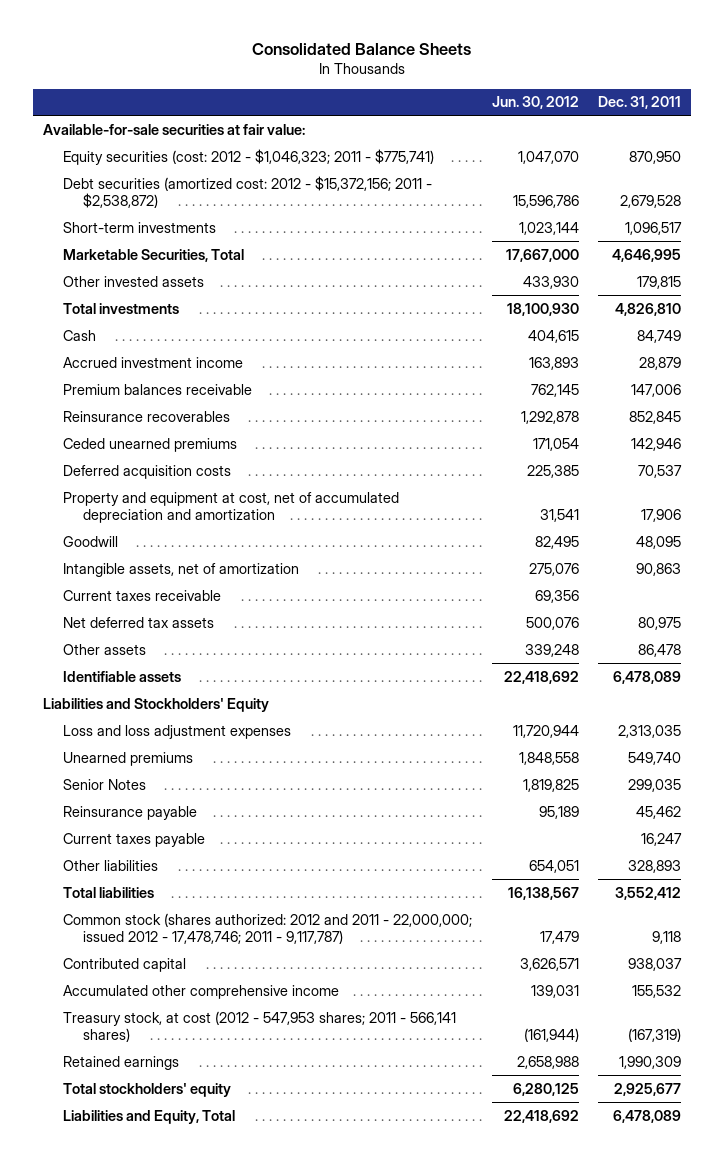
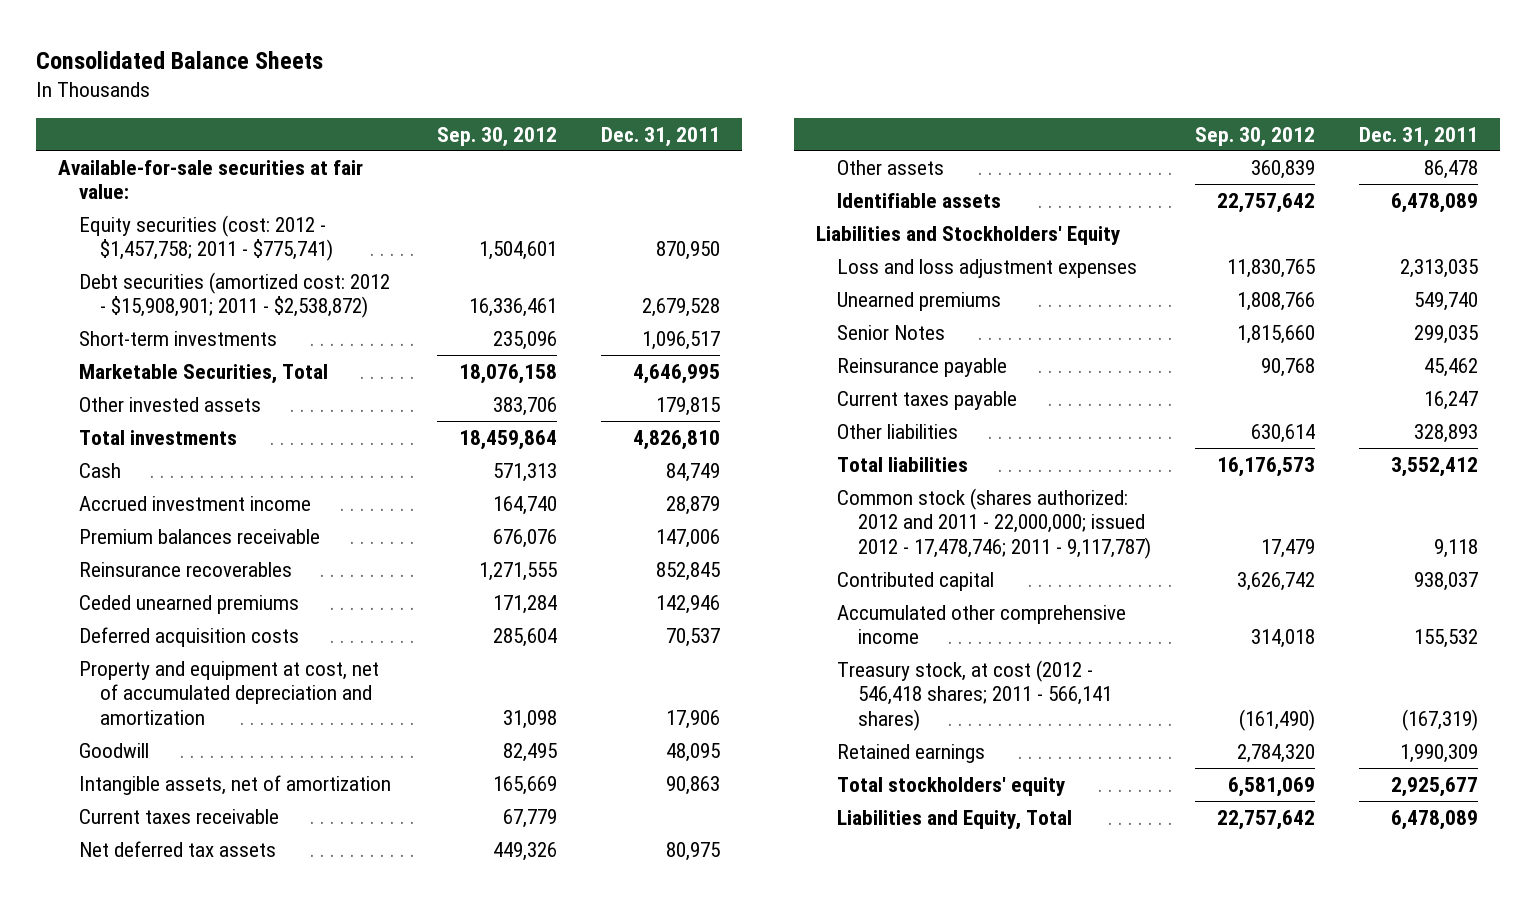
[491,96,579,110] Jun. 30, 2012 -> none
none -> [436,126,557,147] Sep. 30, 2012
[62,148,434,165] Equity securities (cost: 2012 - $1,046,323; 2011 - $775,741) -> [78,214,333,262] Equity securities (cost: 2012 - $1,457,758; 2011 - $775,741)
[62,175,432,209] Debt securities (amortized cost: 2012 - $15,372,156; 2011 - $2,538,872) -> [78,271,390,319] Debt securities (amortized cost: 2012 - $15,908,901; 2011 - $2,538,872)
[62,1010,456,1043] Treasury stock, at cost (2012 - 547,953 shares; 2011 - 566,141 shares) -> [837,659,1113,731] Treasury stock, at cost (2012 - 546,418 shares; 2011 - 566,141 shares)

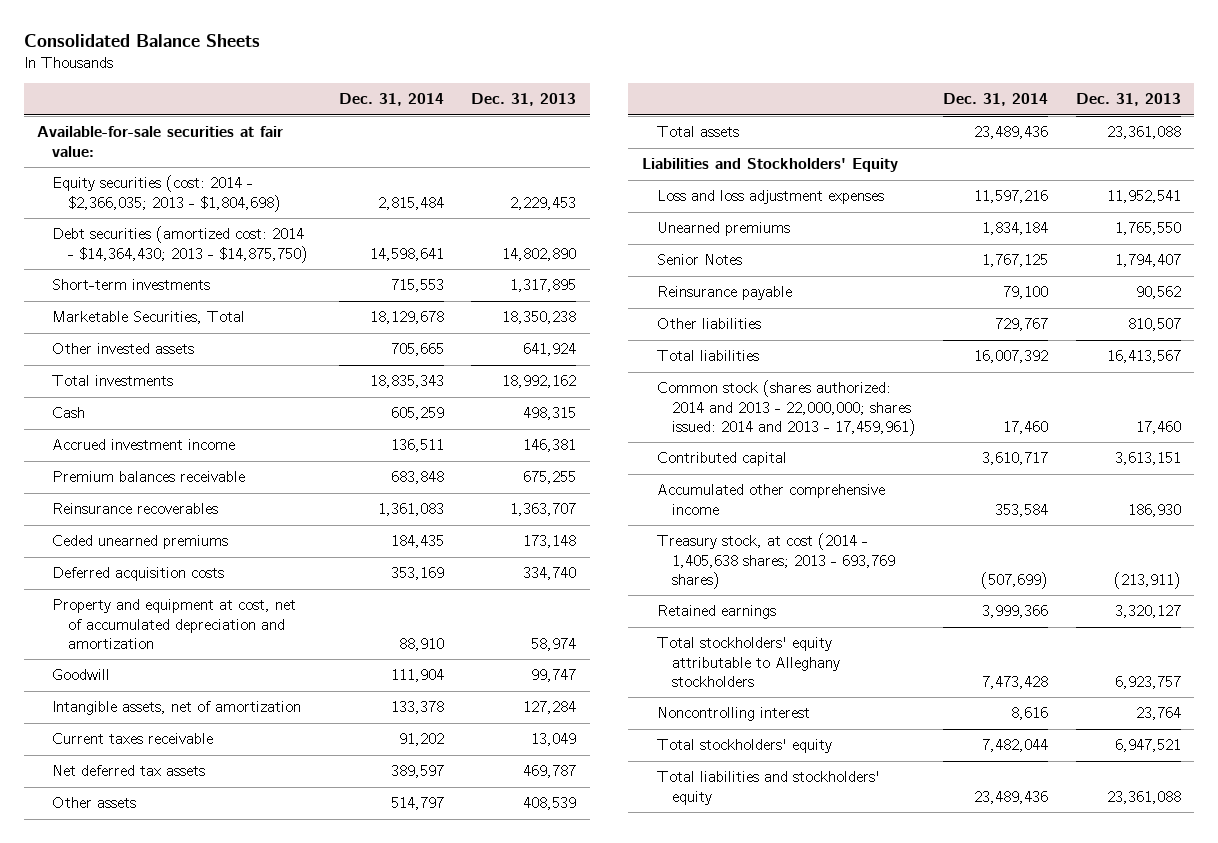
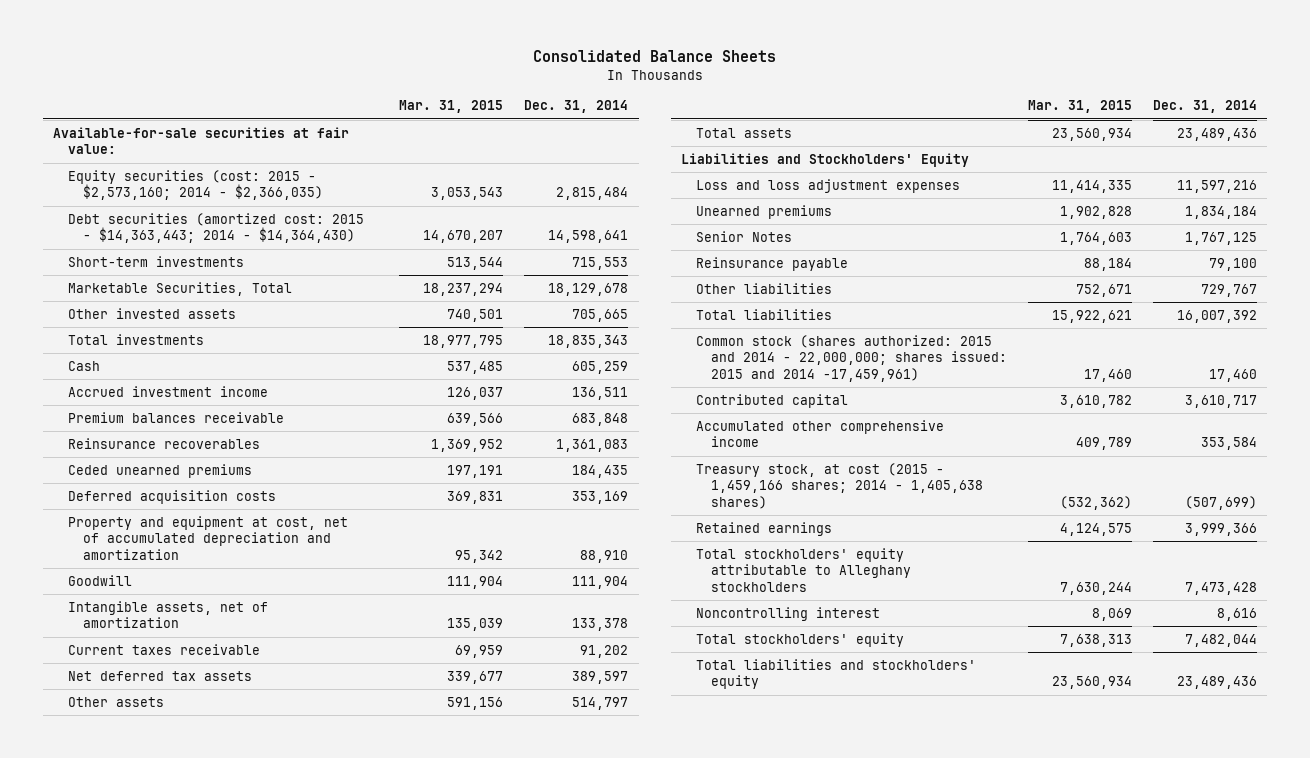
[471,93,577,107] Dec. 31, 2013 -> none
none -> [399,100,504,114] Mar. 31, 2015
[52,175,281,212] Equity securities (cost: 2014 - $2,366,035; 2013 - $1,804,698) -> [67,169,323,201] Equity securities (cost: 2015 - $2,573,160; 2014 - $2,366,035)
[52,226,308,263] Debt securities (amortized cost: 2014 - $14,364,430; 2013 - $14,875,750) -> [67,212,364,244] Debt securities (amortized cost: 2015 - $14,363,443; 2014 - $14,364,430)
[656,380,917,436] Common stock (shares authorized: 2014 and 2013 - 22,000,000; shares issued: 2014 and 2013 - 17,459,961) -> [696,334,1007,382] Common stock (shares authorized: 2015 and 2014 - 22,000,000; shares issued: 2015 and 2014 -17,459,961)
[656,533,896,589] Treasury stock, at cost (2014 - 1,405,638 shares; 2013 - 693,769 shares) -> [696,462,983,509] Treasury stock, at cost (2015 - 1,459,166 shares; 2014 - 1,405,638 shares)

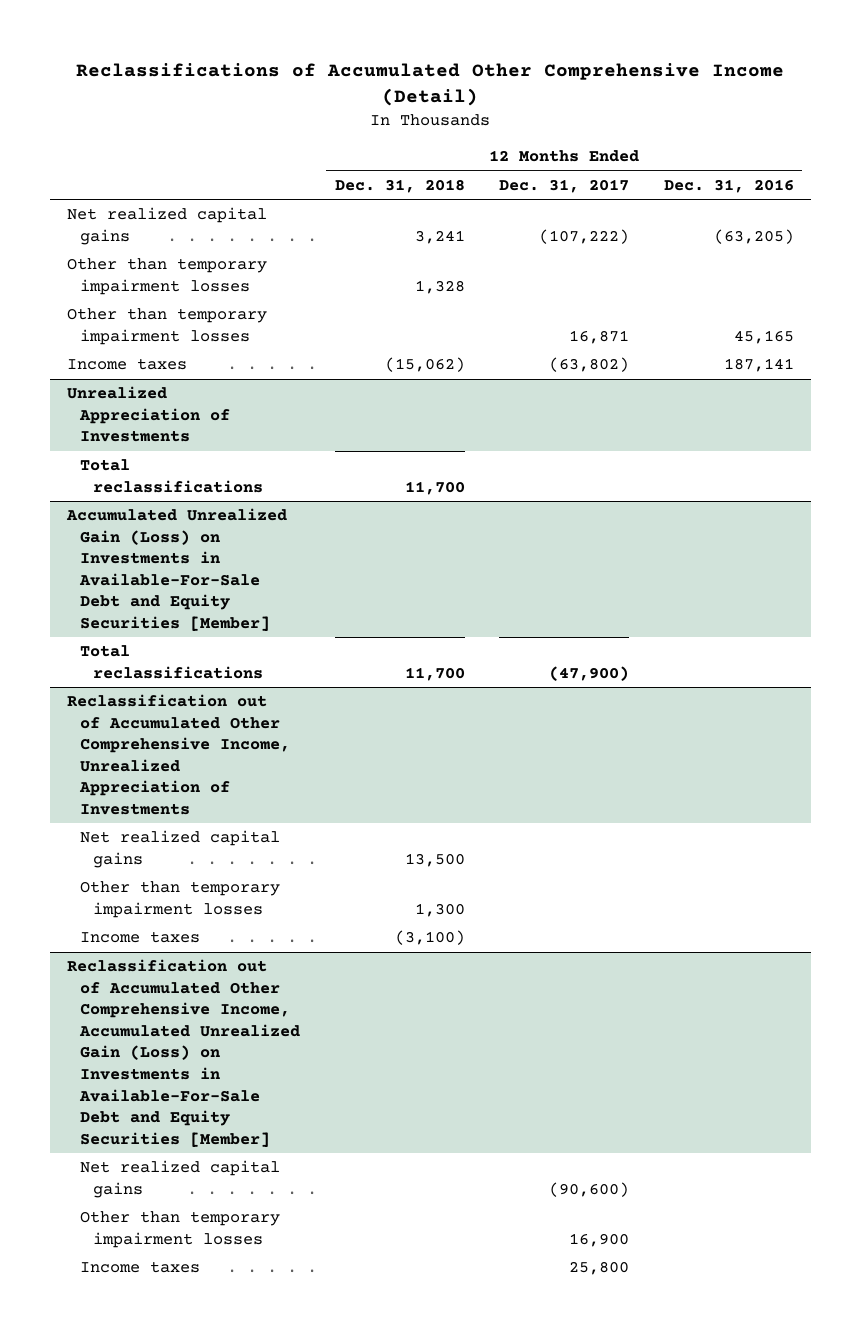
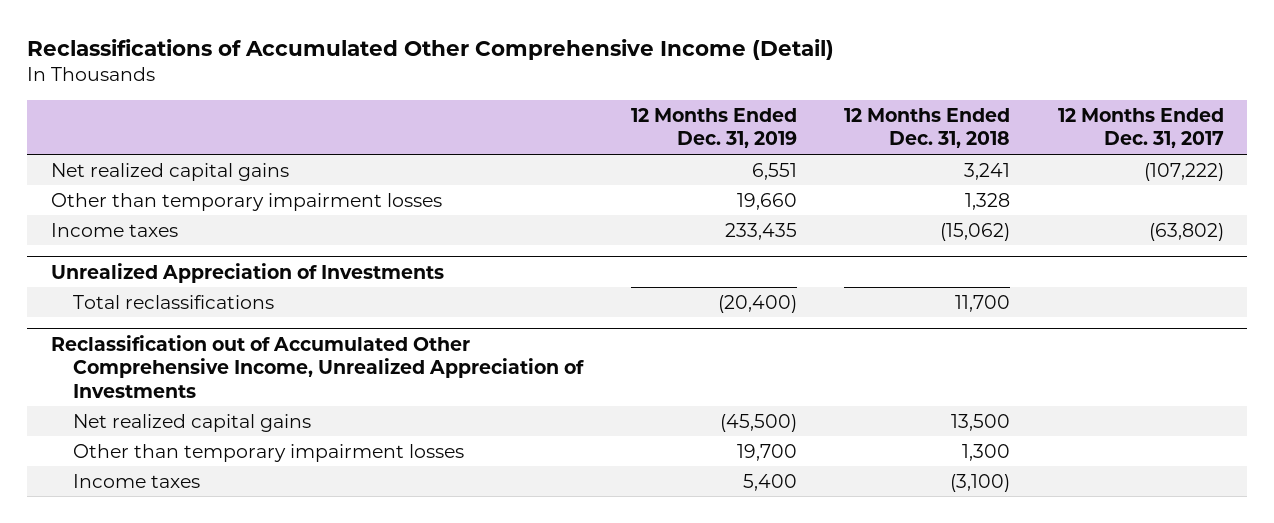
[663,178,794,193] Dec. 31, 2016 -> none
none -> [630,107,797,149] 12 Months Ended Dec. 31, 2019
[67,308,268,345] Other than temporary impairment losses -> none
[66,508,288,631] Accumulated Unrealized Gain (Loss) on Investments in Available-For-Sale Debt and Equity Securities [Member] -> none
[80,645,263,679] Total reclassifications -> none
[67,959,301,1147] Reclassification out of Accumulated Other Comprehensive Income, Accumulated Unrealized Gain (Loss) on Investments in Available-For-Sale Debt and Equity Securities [Member] -> none
[80,1160,281,1198] Net realized capital gains -> none
[80,1211,281,1248] Other than temporary impairment losses -> none
[80,1261,201,1274] Income taxes -> none

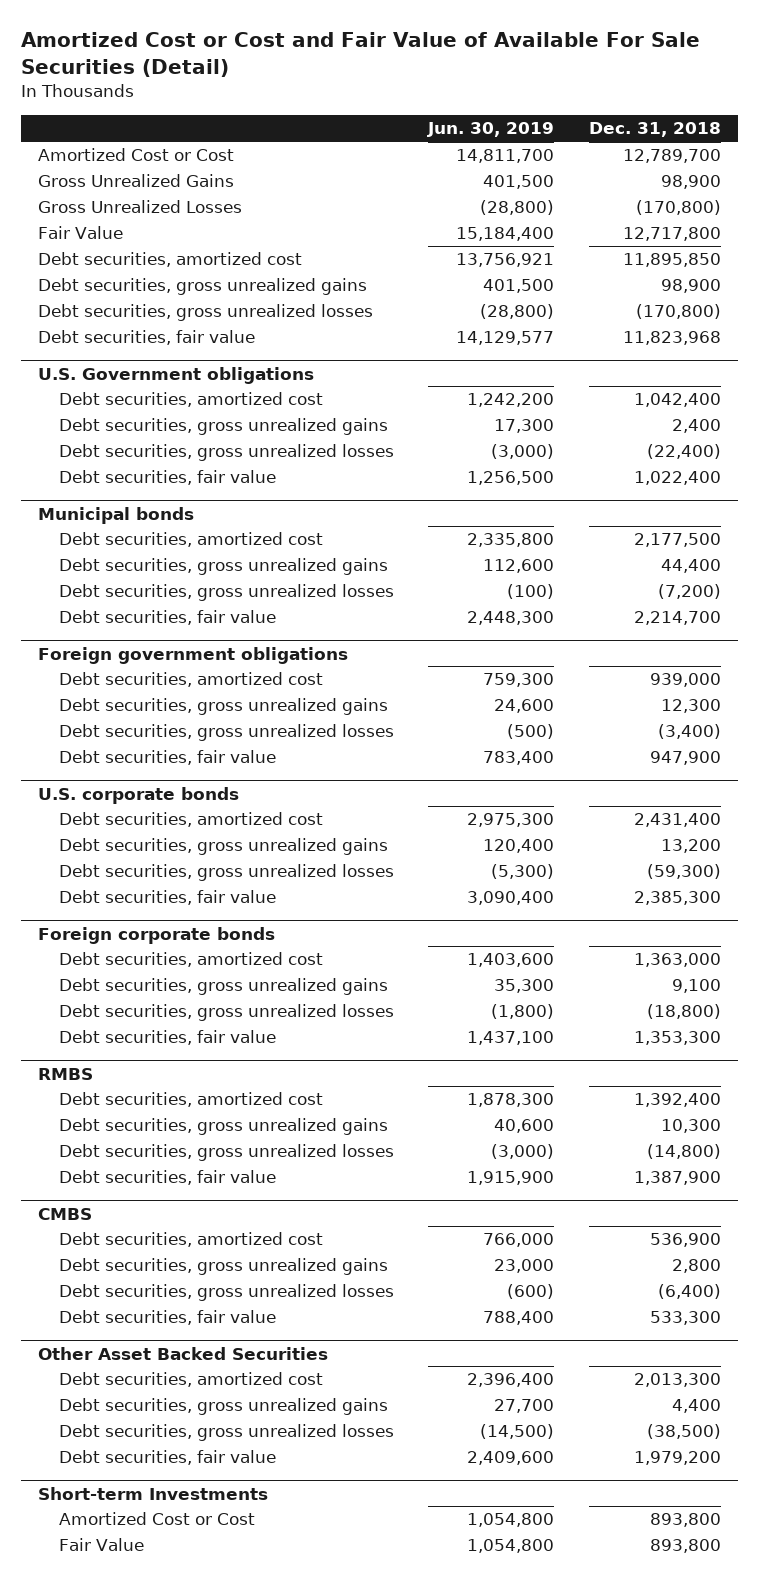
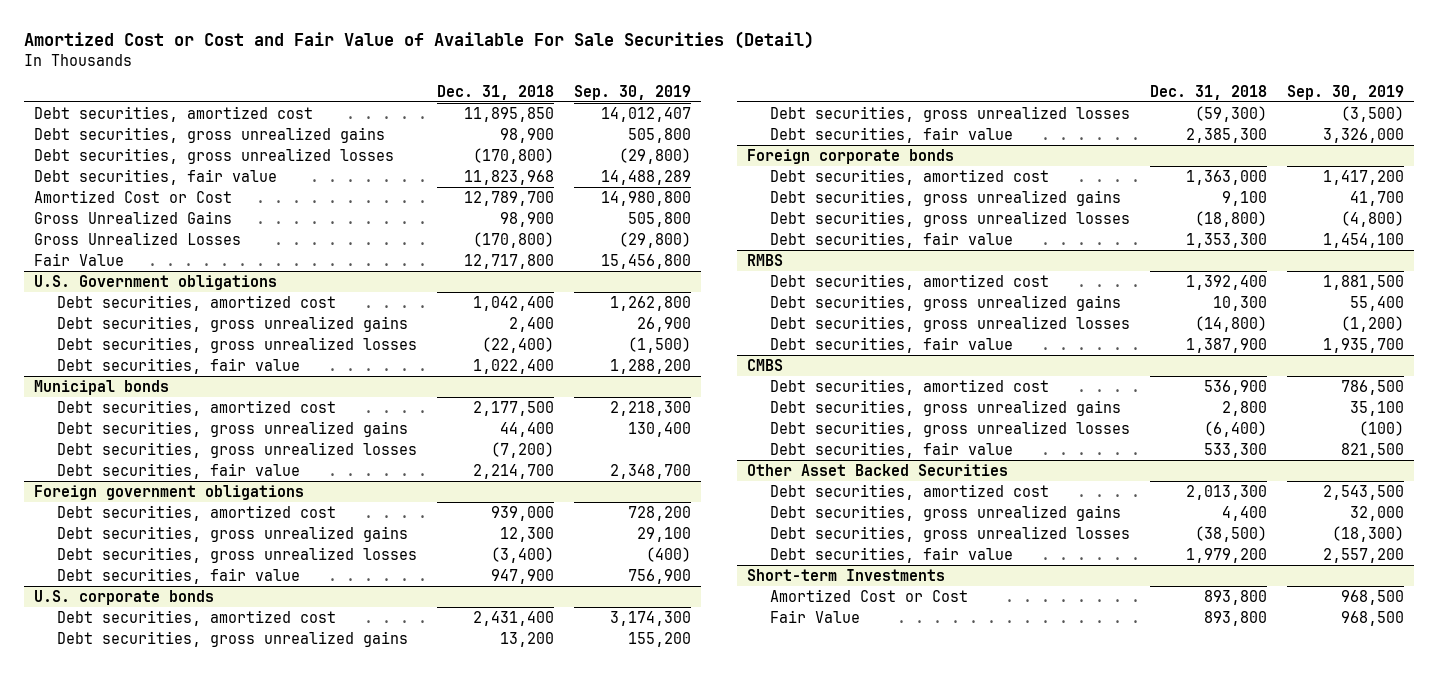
[427,122,555,138] Jun. 30, 2019 -> none
none -> [573,84,691,100] Sep. 30, 2019
[38,148,235,162] Amortized Cost or Cost -> [33,190,232,204] Amortized Cost or Cost
[38,174,235,188] Gross Unrealized Gains -> [33,211,232,225] Gross Unrealized Gains
[38,200,243,214] Gross Unrealized Losses -> [33,232,241,246] Gross Unrealized Losses
[38,226,124,240] Fair Value -> [33,253,124,267] Fair Value

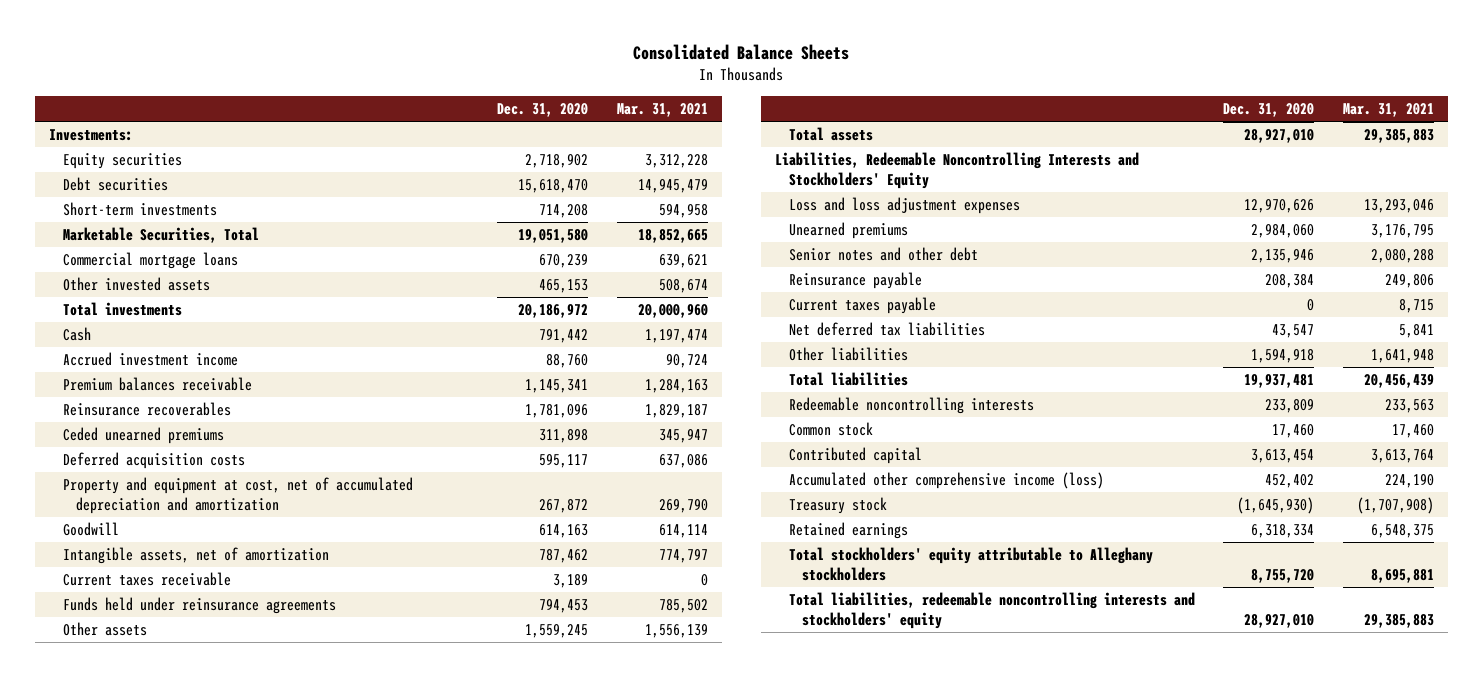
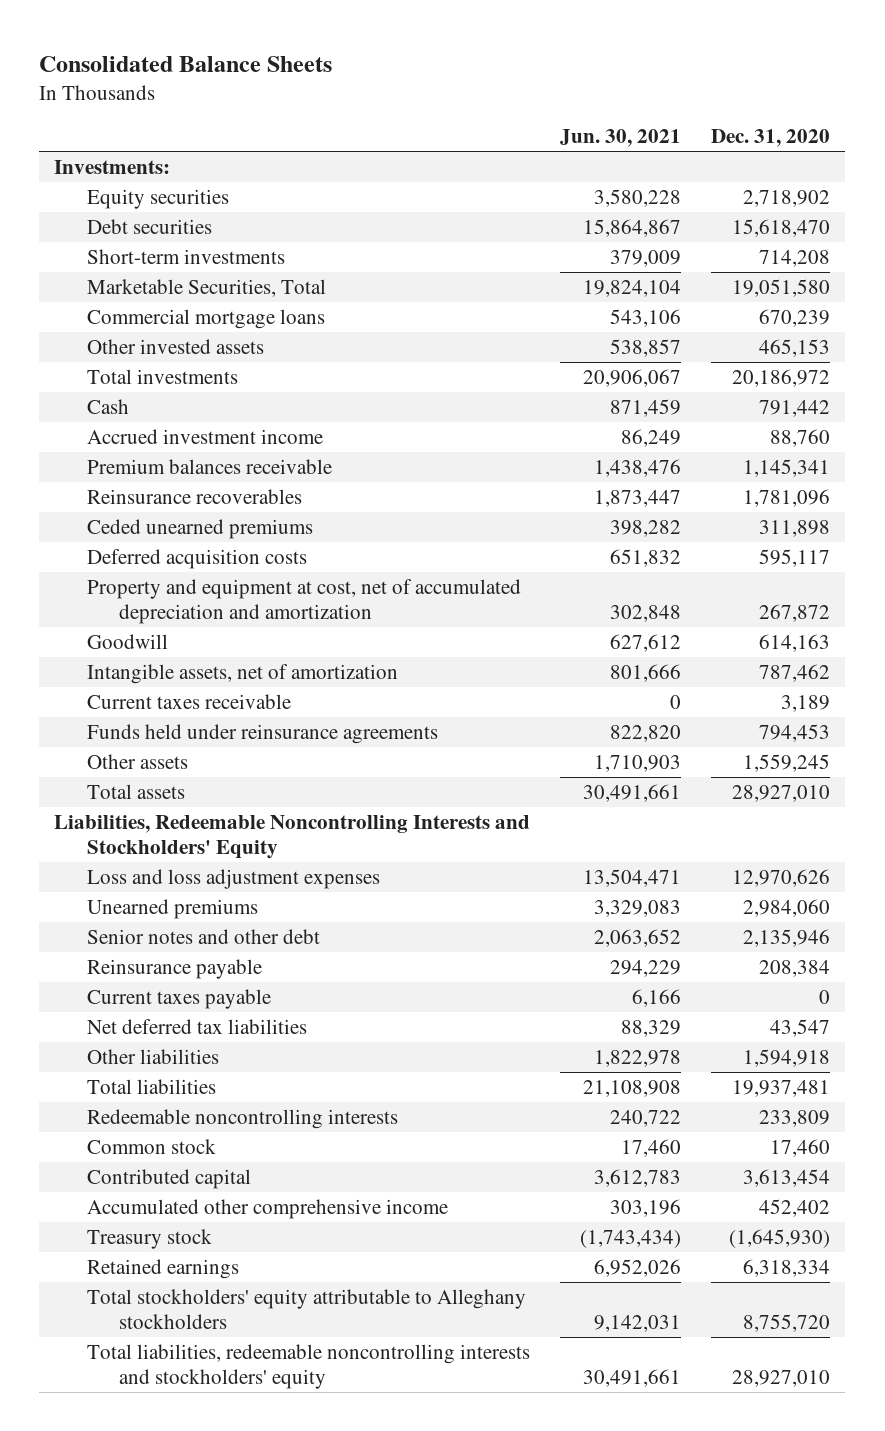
[616,102,708,117] Mar. 31, 2021 -> none
none -> [560,128,682,147] Jun. 30, 2021
[788,471,1104,489] Accumulated other comprehensive income (loss) -> [86,1199,448,1220] Accumulated other comprehensive income

